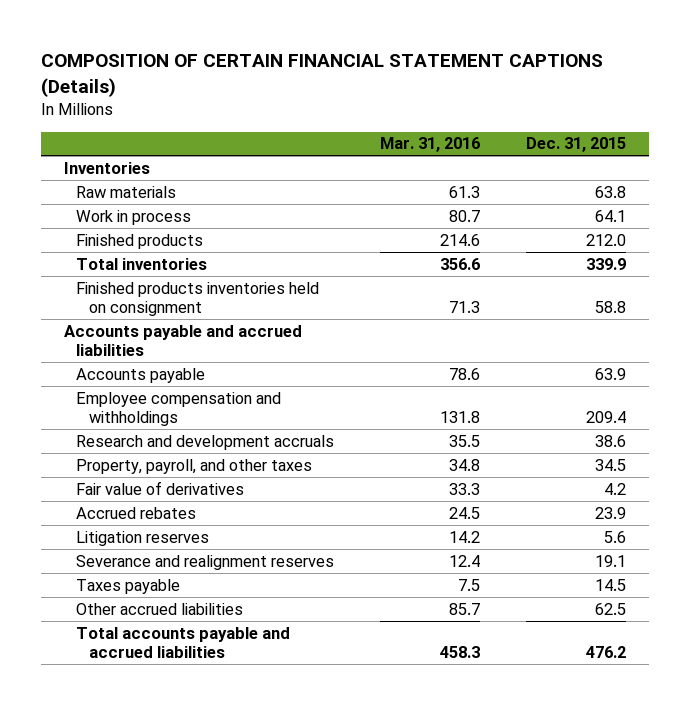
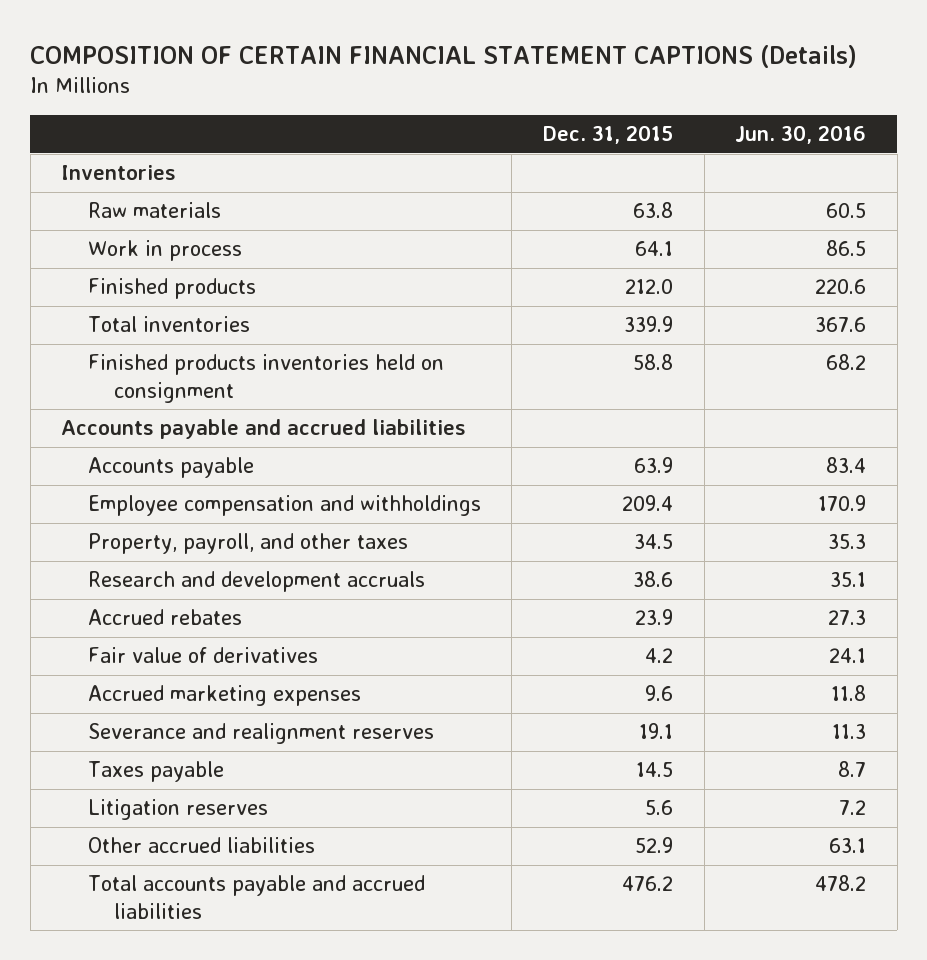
[379,137,480,153] Mar. 31, 2016 -> none
none -> [735,125,867,145] Jun. 30, 2016
[76,434,335,450] Research and development accruals -> [87,571,425,593] Research and development accruals
[76,480,245,495] Fair value of derivatives -> [87,647,318,664] Fair value of derivatives
none -> [87,685,361,707] Accrued marketing expenses
[76,530,210,546] Litigation reserves -> [87,799,268,821] Litigation reserves
[594,602,626,615] 62.5 -> [634,837,673,854] 52.9

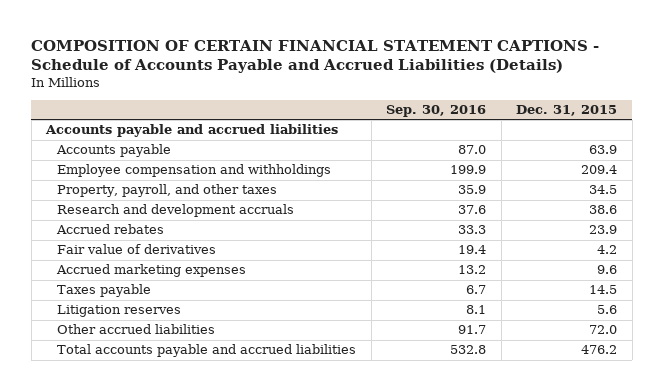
[30,44,858,68] COMPOSITION OF CERTAIN FINANCIAL STATEMENT CAPTIONS (Details) -> [31,39,600,74] COMPOSITION OF CERTAIN FINANCIAL STATEMENT CAPTIONS - Schedule of Accounts Payable and Accrued Liabilities (Details)
[735,125,867,145] Jun. 30, 2016 -> none
none -> [386,105,487,118] Sep. 30, 2016
[61,165,177,181] Inventories -> none
[87,202,221,219] Raw materials -> none
[87,240,242,262] Work in process -> none
[87,278,256,300] Finished products -> none
[87,316,250,333] Total inventories -> none
[87,354,444,403] Finished products inventories held on consignment -> none
[87,723,434,745] Severance and realignment reserves -> none
[634,837,673,854] 52.9 -> [589,325,618,335] 72.0

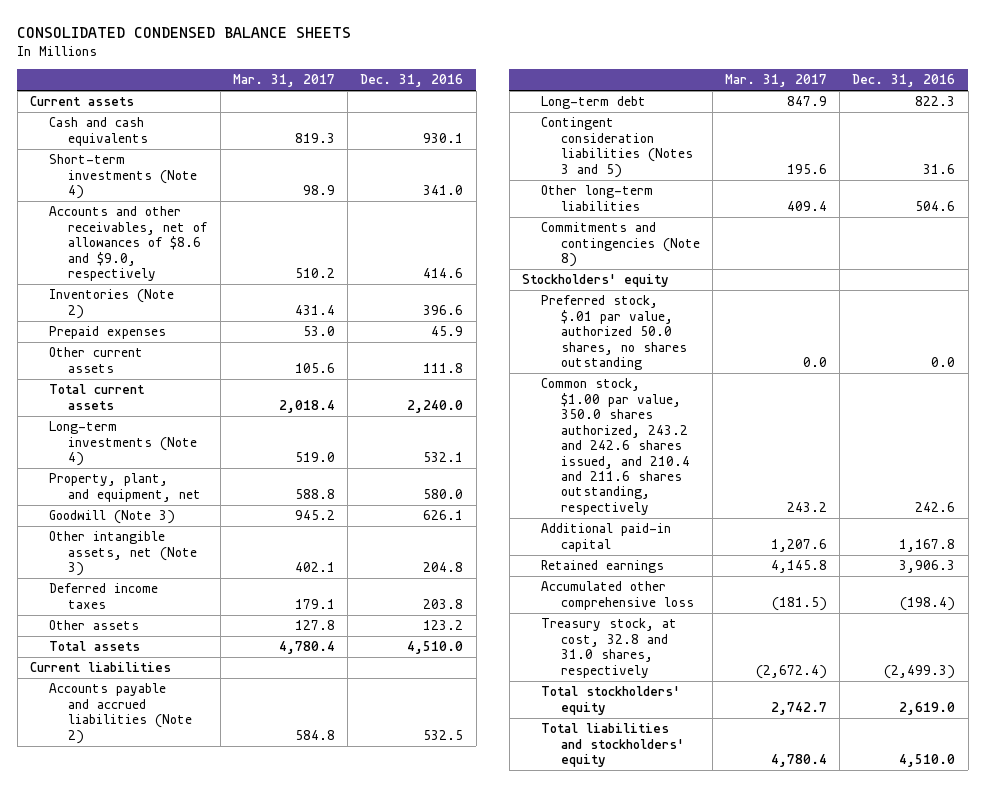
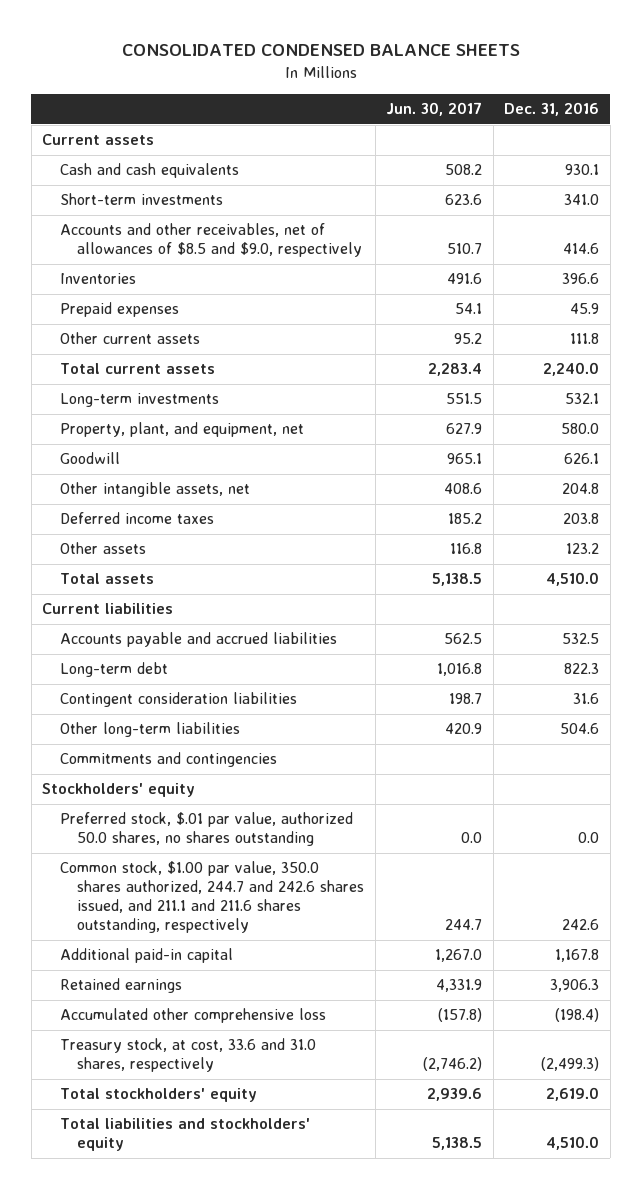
[232,74,335,88] Mar. 31, 2017 -> none
none -> [386,101,483,116] Jun. 30, 2017
[49,154,198,200] Short-term investments (Note 4) -> [59,193,223,206] Short-term investments
[49,206,208,282] Accounts and other receivables, net of allowances of $8.6 and $9.0, respectively -> [59,223,363,258] Accounts and other receivables, net of allowances of $8.5 and $9.0, respectively
[49,289,175,319] Inventories (Note 2) -> [59,273,136,285] Inventories
[49,421,198,467] Long-term investments (Note 4) -> [59,393,219,408] Long-term investments
[49,510,176,525] Goodwill (Note 3) -> [59,452,120,465] Goodwill
[49,531,198,577] Other intangible assets, net (Note 3) -> [59,482,250,498] Other intangible assets, net
[49,683,193,744] Accounts payable and accrued liabilities (Note 2) -> [59,632,337,648] Accounts payable and accrued liabilities
[541,117,693,178] Contingent consideration liabilities (Notes 3 and 5) -> [59,692,297,708] Contingent consideration liabilities
[541,222,700,268] Commitments and contingencies (Note 8) -> [59,752,277,768] Commitments and contingencies
[541,378,690,515] Common stock, $1.00 par value, 350.0 shares authorized, 243.2 and 242.6 shares issued, and 210.4 and 211.6 shares outstanding, respectively -> [59,861,365,933] Common stock, $1.00 par value, 350.0 shares authorized, 244.7 and 242.6 shares issued, and 211.1 and 211.6 shares outstanding, respectively
[541,618,678,678] Treasury stock, at cost, 32.8 and 31.0 shares, respectively -> [59,1038,316,1073] Treasury stock, at cost, 33.6 and 31.0 shares, respectively

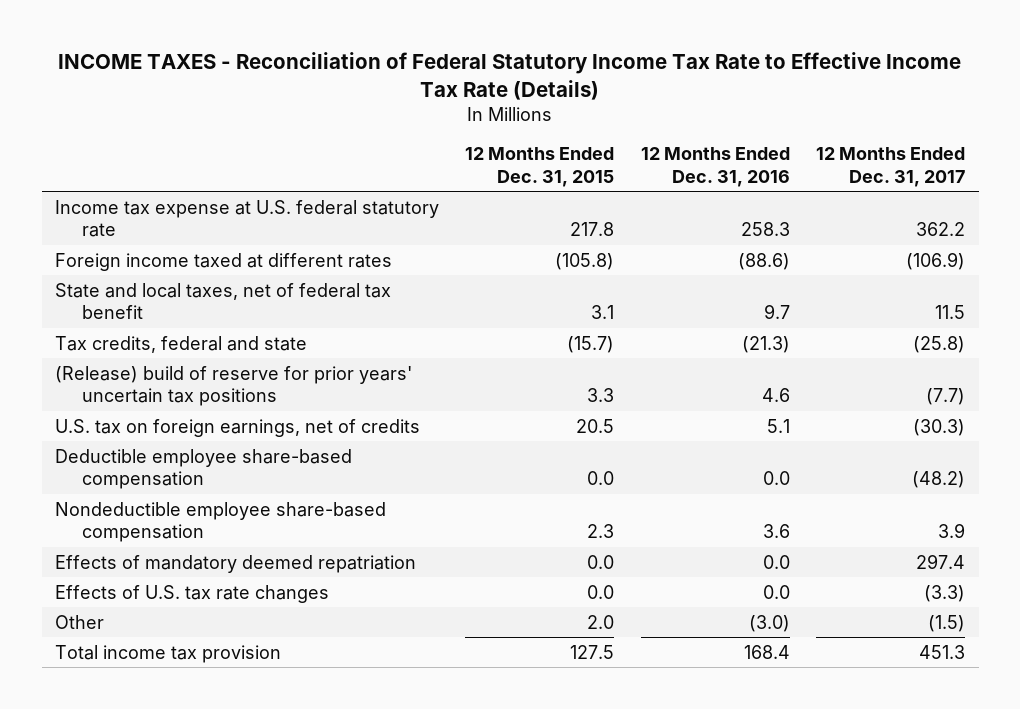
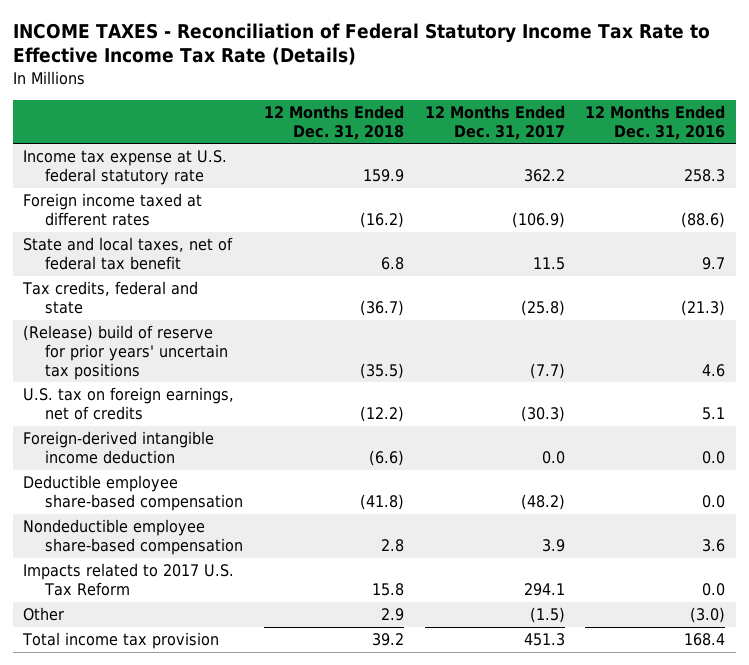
[465,147,615,187] 12 Months Ended Dec. 31, 2015 -> none
none -> [264,105,405,140] 12 Months Ended Dec. 31, 2018
none -> [23,431,215,464] Foreign-derived intangible income deduction
[54,554,416,573] Effects of mandatory deemed repatriation -> none
[54,584,329,603] Effects of U.S. tax rate changes -> none
none -> [23,563,235,596] Impacts related to 2017 U.S. Tax Reform

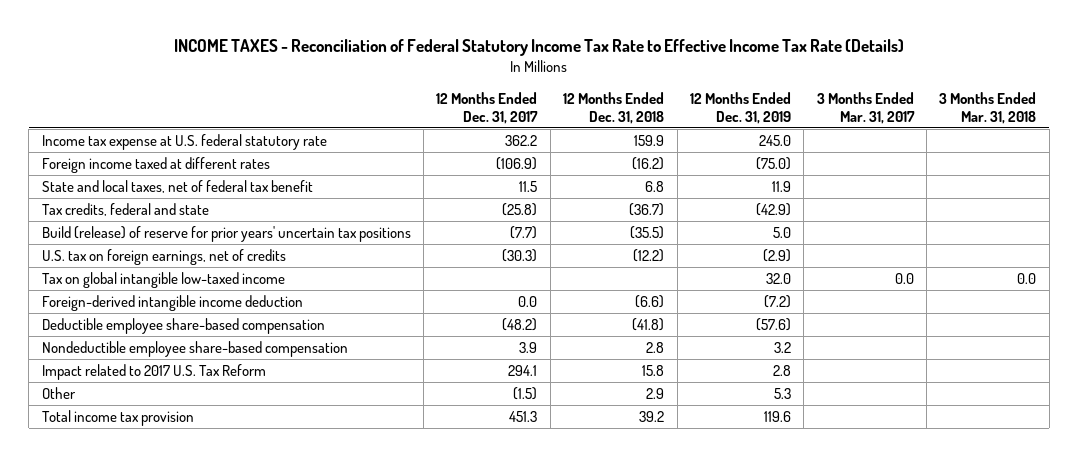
[585,105,726,140] 12 Months Ended Dec. 31, 2016 -> none
none -> [689,92,791,124] 12 Months Ended Dec. 31, 2019
none -> [816,92,915,124] 3 Months Ended Mar. 31, 2017
none -> [939,92,1037,124] 3 Months Ended Mar. 31, 2018
[23,325,229,380] (Release) build of reserve for prior years' uncertain tax positions -> [41,225,411,242] Build (release) of reserve for prior years' uncertain tax positions
none -> [41,271,285,288] Tax on global intangible low-taxed income
[23,563,235,596] Impacts related to 2017 U.S. Tax Reform -> [41,363,266,380] Impact related to 2017 U.S. Tax Reform

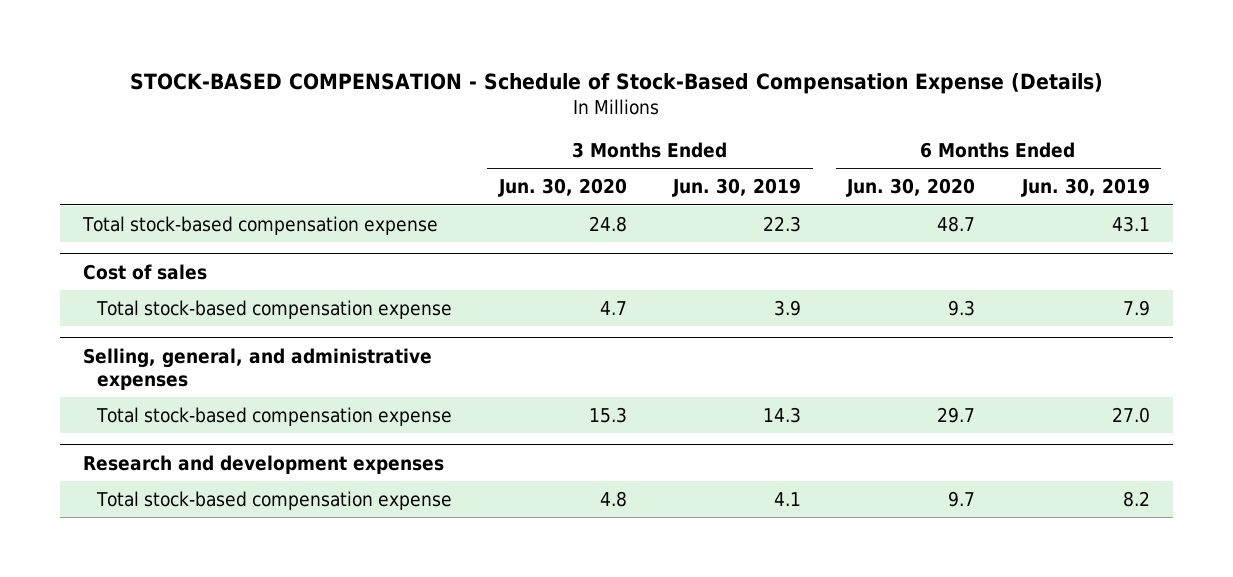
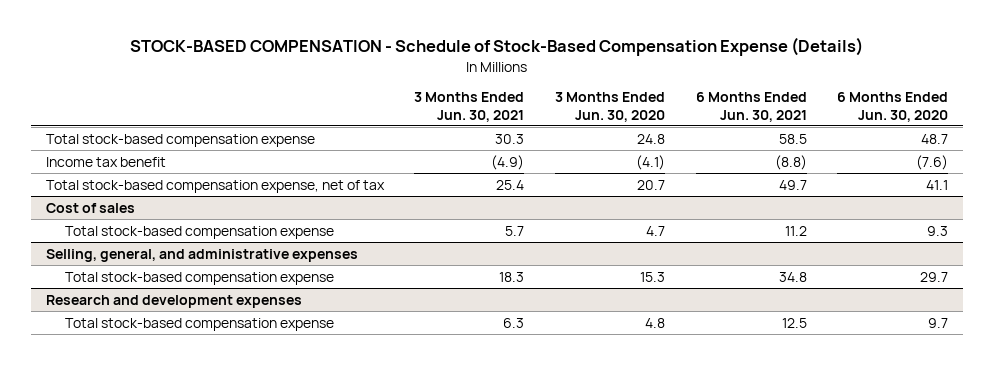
[671,178,801,198] Jun. 30, 2019 -> none
[1020,178,1150,198] Jun. 30, 2019 -> none
none -> [414,92,525,122] 3 Months Ended Jun. 30, 2021
none -> [695,92,807,122] 6 Months Ended Jun. 30, 2021
none -> [45,156,166,167] Income tax benefit
none -> [45,179,385,193] Total stock-based compensation expense, net of tax

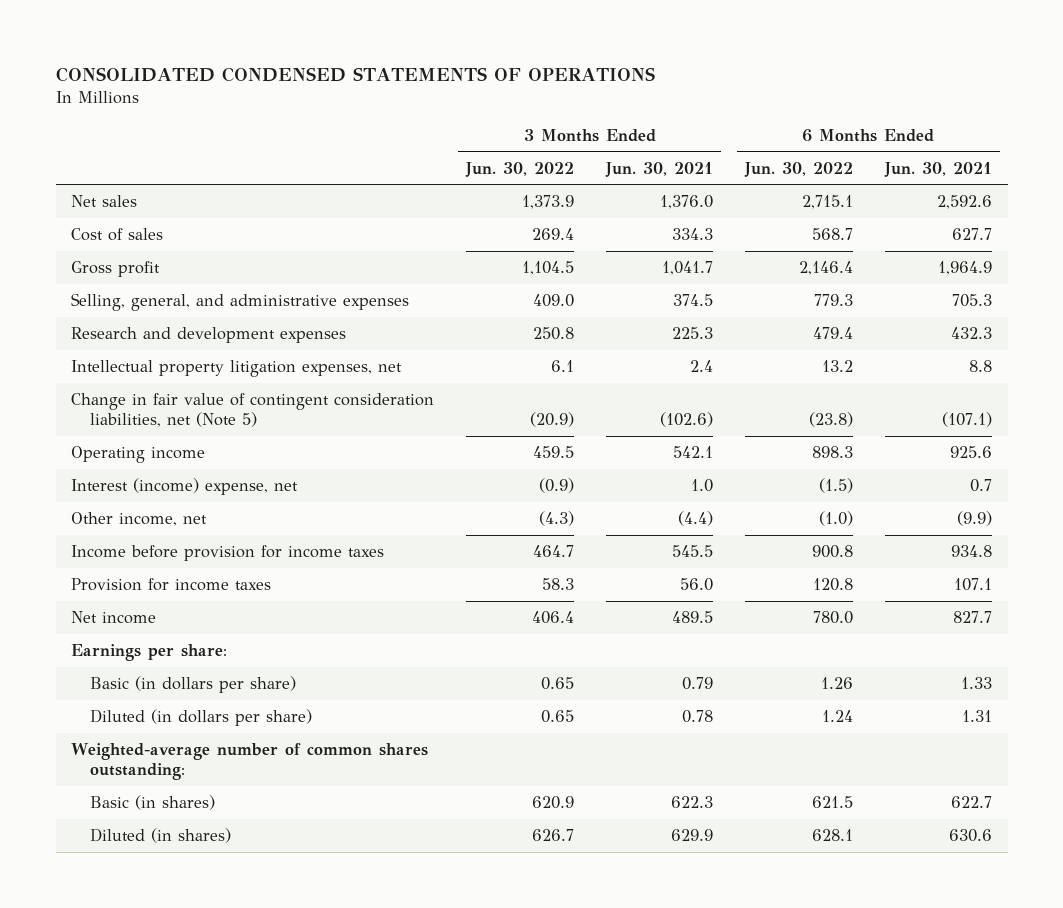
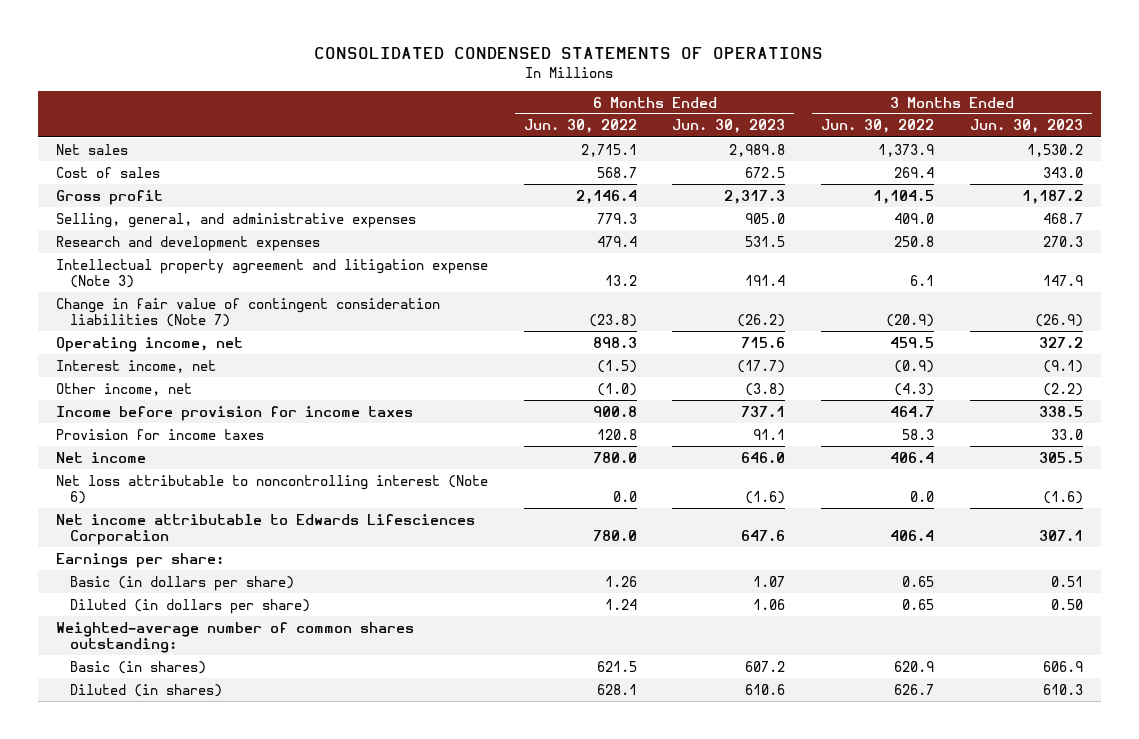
[605,161,714,177] Jun. 30, 2021 -> none
[883,161,992,177] Jun. 30, 2021 -> none
none -> [672,119,786,134] Jun. 30, 2023
none -> [969,119,1083,134] Jun. 30, 2023
[71,359,403,377] Intellectual property litigation expenses, net -> [55,258,488,289] Intellectual property agreement and litigation expense (Note 3)
[71,392,435,428] Change in fair value of contingent consideration liabilities, net (Note 5) -> [55,297,440,328] Change in fair value of contingent consideration liabilities (Note 7)
[71,445,206,463] Operating income -> [55,336,243,352] Operating income, net
[71,477,299,495] Interest (income) expense, net -> [55,359,216,373] Interest income, net
none -> [55,474,488,505] Net loss attributable to noncontrolling interest (Note 6)
none -> [55,513,475,546] Net income attributable to Edwards Lifesciences Corporation

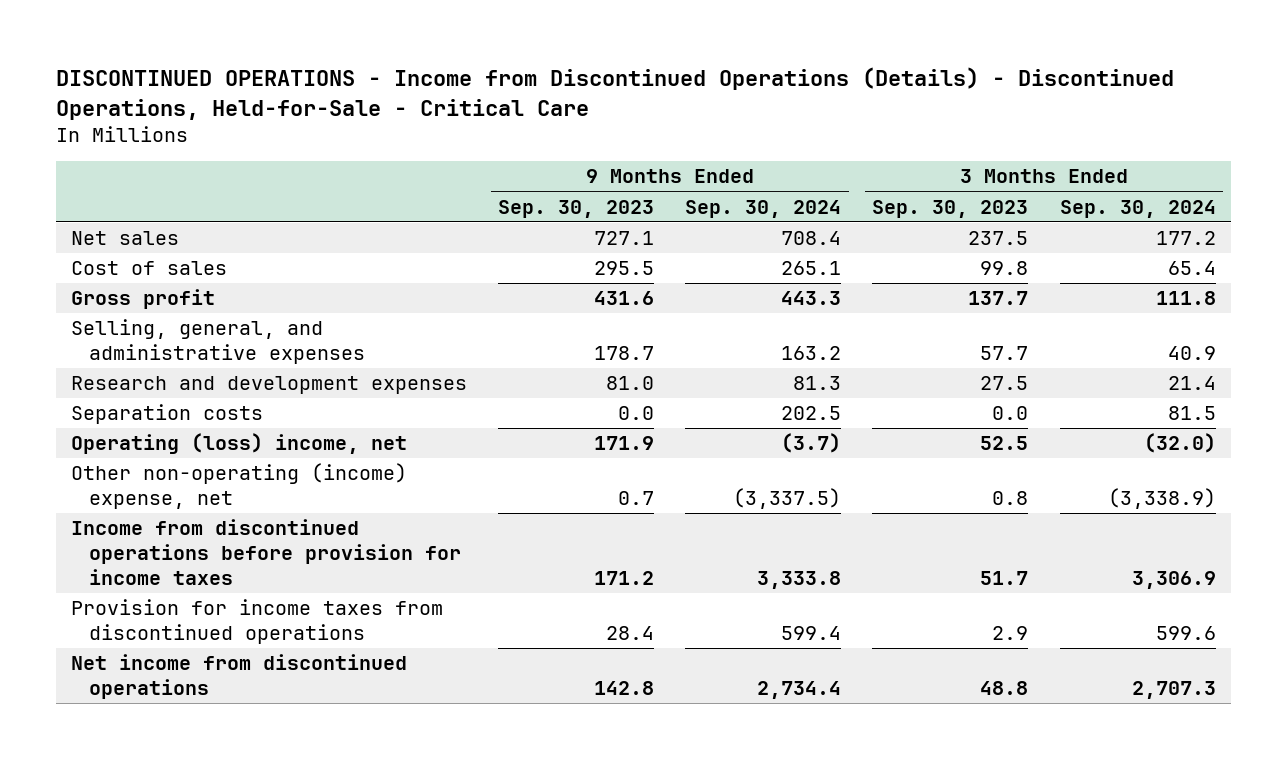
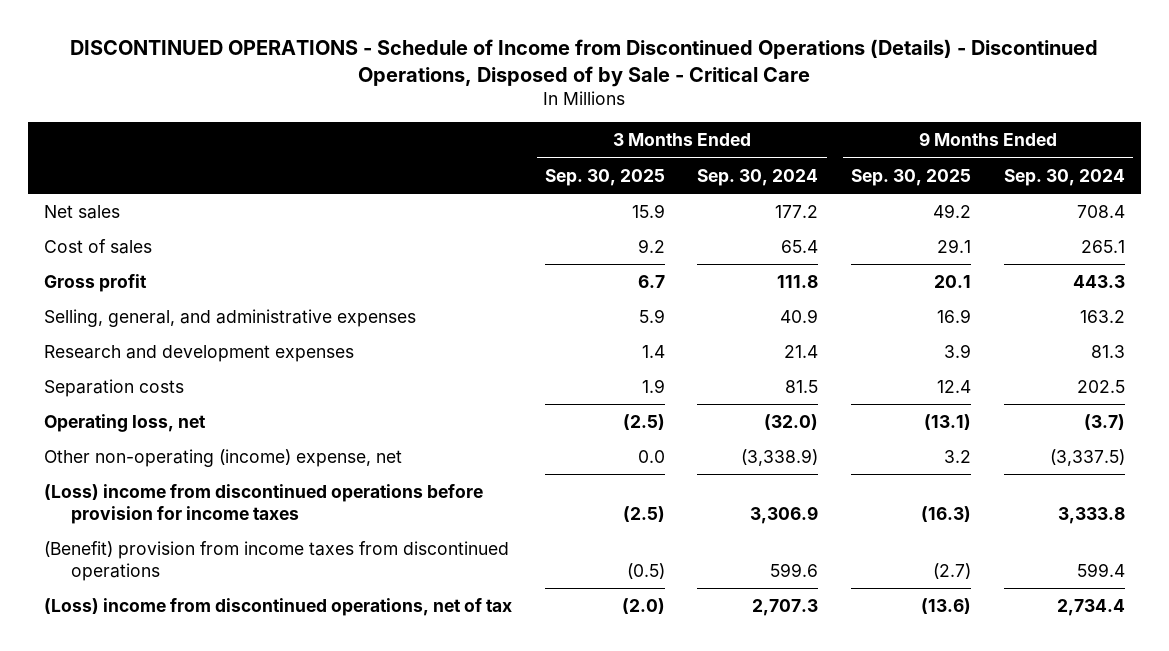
[55,66,1174,120] DISCONTINUED OPERATIONS - Income from Discontinued Operations (Details) - Discontinued Operations, Held-for-Sale - Critical Care -> [70,38,1099,87] DISCONTINUED OPERATIONS - Schedule of Income from Discontinued Operations (Details) - Discontinued Operations, Disposed of by Sale - Critical Care
[498,199,655,218] Sep. 30, 2023 -> none
[872,199,1029,218] Sep. 30, 2023 -> none
none -> [544,168,665,186] Sep. 30, 2025
none -> [851,168,972,186] Sep. 30, 2025
[71,433,408,455] Operating (loss) income, net -> [44,414,207,433] Operating loss, net
[71,519,462,586] Income from discontinued operations before provision for income taxes -> [44,484,484,524] (Loss) income from discontinued operations before provision for income taxes
[71,599,444,645] Provision for income taxes from discontinued operations -> [44,541,510,581] (Benefit) provision from income taxes from discontinued operations
[71,654,408,700] Net income from discontinued operations -> [44,598,513,617] (Loss) income from discontinued operations, net of tax

